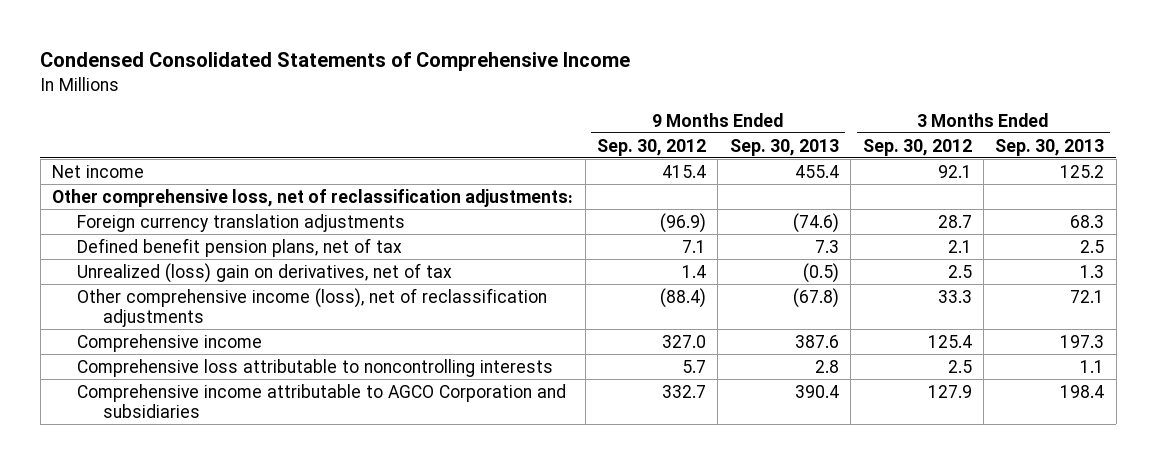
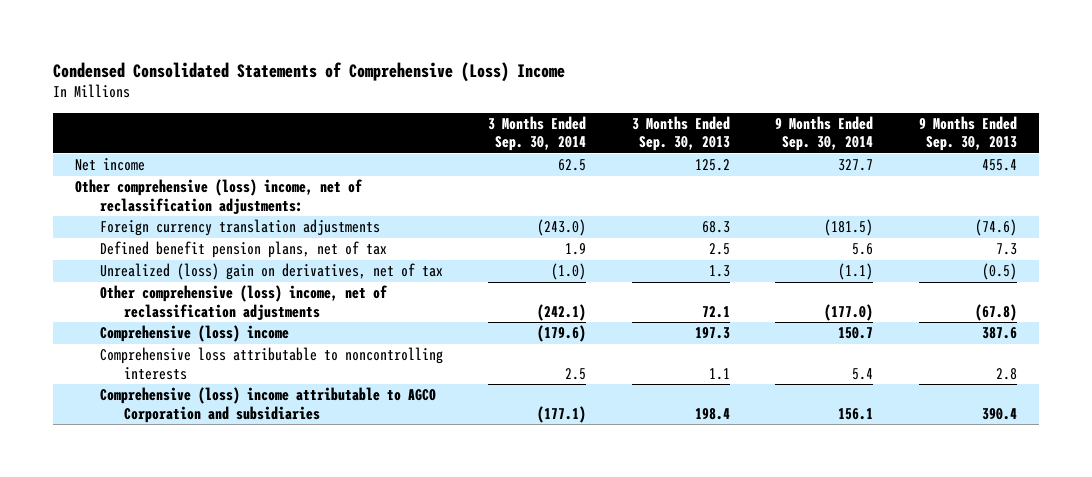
[40,52,631,72] Condensed Consolidated Statements of Comprehensive Income -> [52,61,565,82] Condensed Consolidated Statements of Comprehensive (Loss) Income
[597,138,707,156] Sep. 30, 2012 -> none
[862,138,972,156] Sep. 30, 2012 -> none
none -> [488,116,587,152] 3 Months Ended Sep. 30, 2014
none -> [775,116,874,152] 9 Months Ended Sep. 30, 2014
[52,188,574,207] Other comprehensive loss, net of reclassification adjustments: -> [75,179,364,214] Other comprehensive (loss) income, net of reclassification adjustments:
[77,287,548,327] Other comprehensive income (loss), net of reclassification adjustments -> [99,285,388,320] Other comprehensive (loss) income, net of reclassification adjustments
[77,333,263,352] Comprehensive income -> [99,325,289,343] Comprehensive (loss) income
[77,383,567,418] Comprehensive income attributable to AGCO Corporation and subsidiaries -> [99,387,436,423] Comprehensive (loss) income attributable to AGCO Corporation and subsidiaries

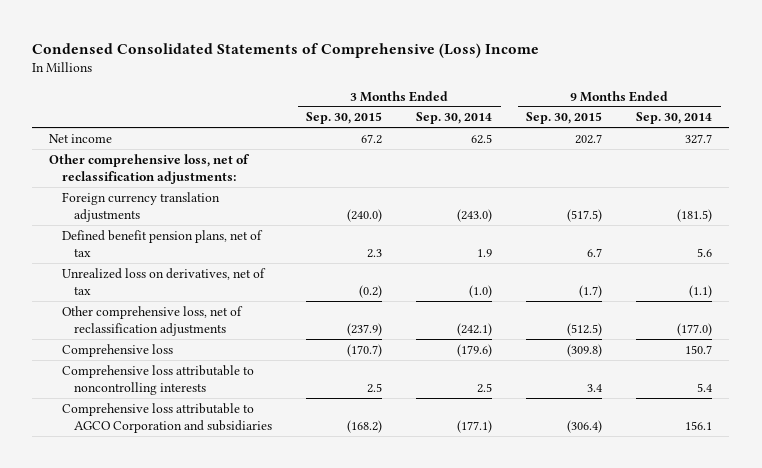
[631,116,730,152] 3 Months Ended Sep. 30, 2013 -> none
[918,116,1017,152] 9 Months Ended Sep. 30, 2013 -> none
none -> [306,112,383,125] Sep. 30, 2015
none -> [526,112,603,125] Sep. 30, 2015
[75,179,364,214] Other comprehensive (loss) income, net of reclassification adjustments: -> [49,153,251,184] Other comprehensive loss, net of reclassification adjustments:
[99,263,443,281] Unrealized (loss) gain on derivatives, net of tax -> [61,267,266,295] Unrealized loss on derivatives, net of tax
[99,285,388,320] Other comprehensive (loss) income, net of reclassification adjustments -> [61,305,243,336] Other comprehensive loss, net of reclassification adjustments
[99,325,289,343] Comprehensive (loss) income -> [61,343,173,357] Comprehensive loss
[99,387,436,423] Comprehensive (loss) income attributable to AGCO Corporation and subsidiaries -> [61,402,273,433] Comprehensive loss attributable to AGCO Corporation and subsidiaries

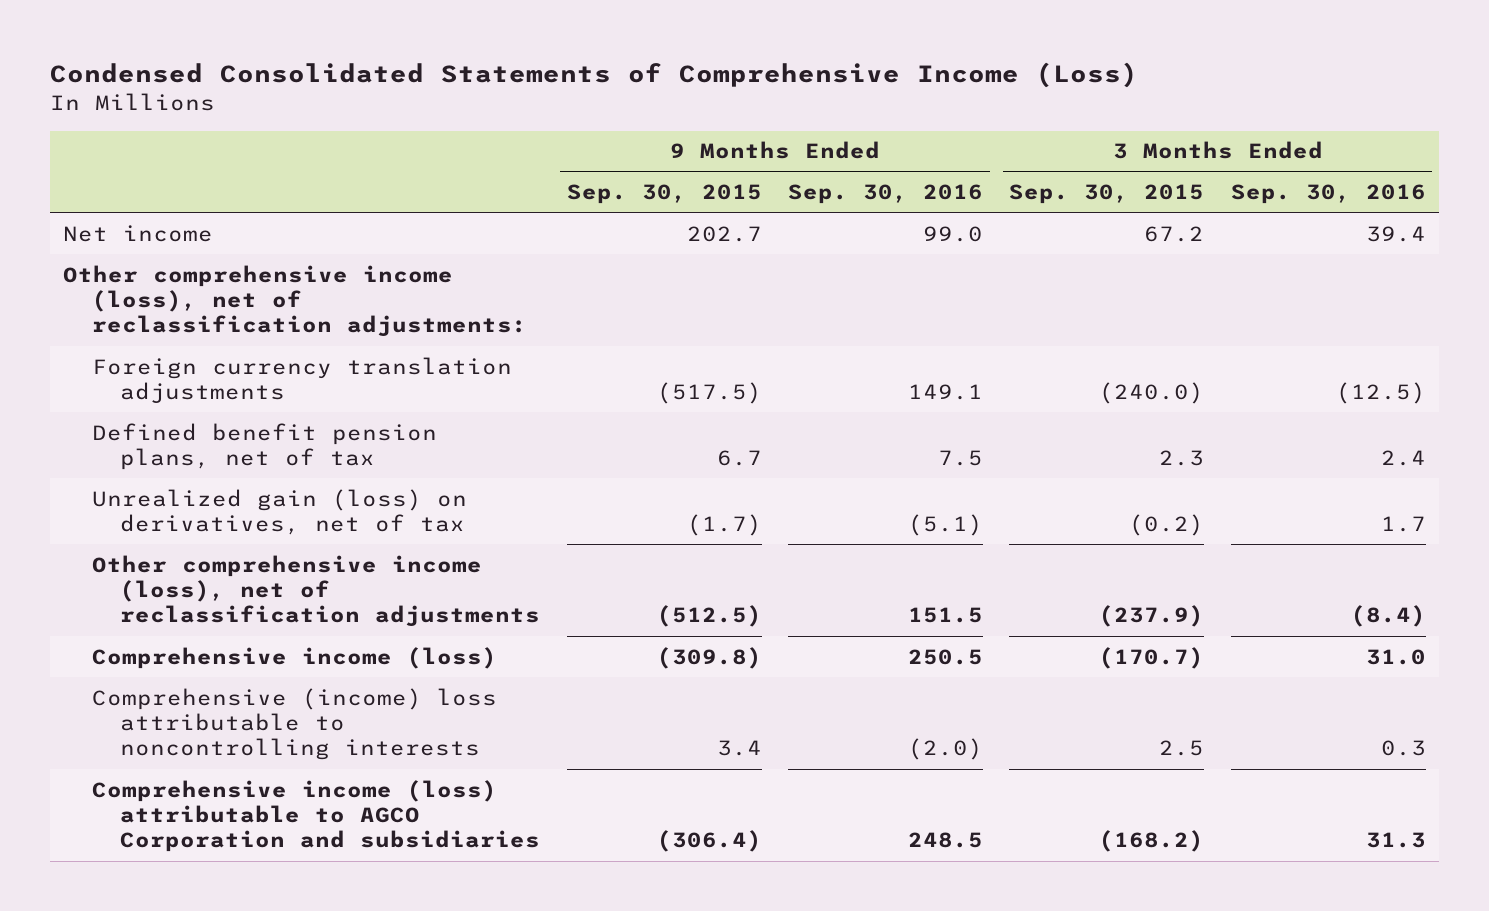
[32,42,540,58] Condensed Consolidated Statements of Comprehensive (Loss) Income -> [50,62,1139,89] Condensed Consolidated Statements of Comprehensive Income (Loss)
[416,112,493,125] Sep. 30, 2014 -> none
[636,112,713,125] Sep. 30, 2014 -> none
none -> [788,184,984,205] Sep. 30, 2016
none -> [1230,184,1426,205] Sep. 30, 2016
[49,153,251,184] Other comprehensive loss, net of reclassification adjustments: -> [63,264,527,338] Other comprehensive income (loss), net of reclassification adjustments:
[61,267,266,295] Unrealized loss on derivatives, net of tax -> [91,488,467,536] Unrealized gain (loss) on derivatives, net of tax
[61,305,243,336] Other comprehensive loss, net of reclassification adjustments -> [91,554,541,628] Other comprehensive income (loss), net of reclassification adjustments
[61,343,173,357] Comprehensive loss -> [91,646,497,669] Comprehensive income (loss)
[61,364,254,395] Comprehensive loss attributable to noncontrolling interests -> [91,687,497,761] Comprehensive (income) loss attributable to noncontrolling interests
[61,402,273,433] Comprehensive loss attributable to AGCO Corporation and subsidiaries -> [91,779,541,853] Comprehensive income (loss) attributable to AGCO Corporation and subsidiaries

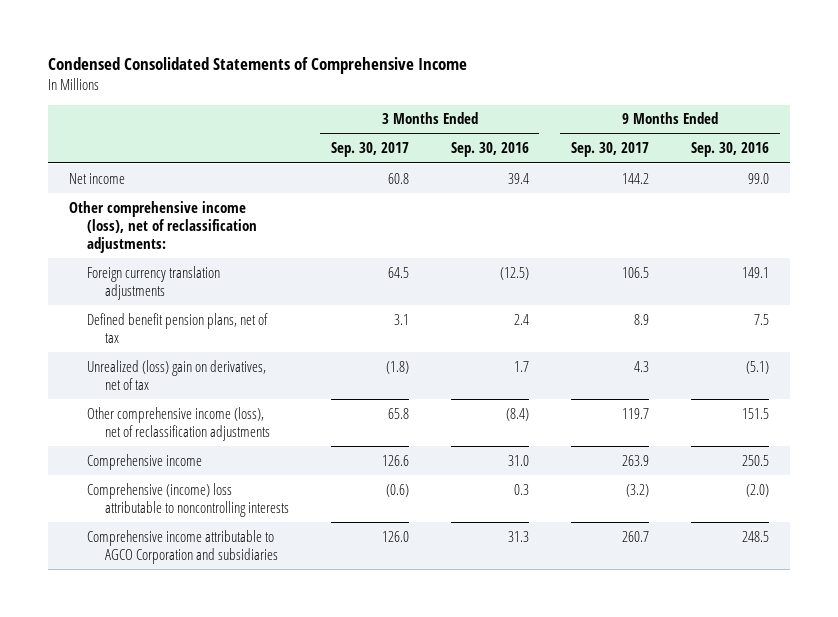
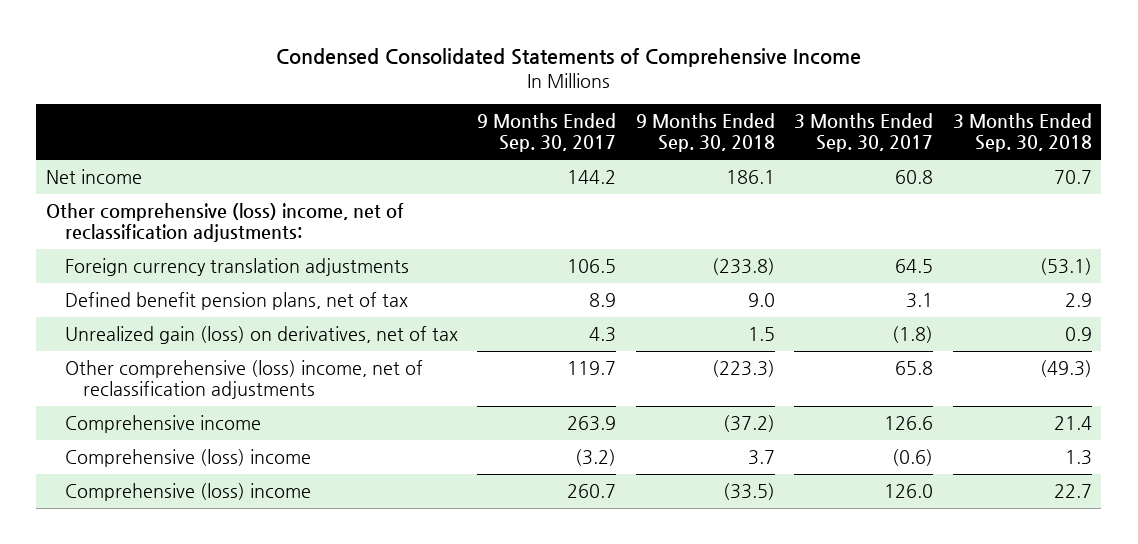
[450,142,529,158] Sep. 30, 2016 -> none
[691,142,770,158] Sep. 30, 2016 -> none
none -> [635,113,775,153] 9 Months Ended Sep. 30, 2018
none -> [952,113,1092,153] 3 Months Ended Sep. 30, 2018
[68,200,257,253] Other comprehensive income (loss), net of reclassification adjustments: -> [45,203,404,243] Other comprehensive (loss) income, net of reclassification adjustments:
[86,359,266,390] Unrealized (loss) gain on derivatives, net of tax -> [64,326,458,345] Unrealized gain (loss) on derivatives, net of tax
[86,406,270,441] Other comprehensive income (loss), net of reclassification adjustments -> [64,360,423,400] Other comprehensive (loss) income, net of reclassification adjustments
[86,482,289,517] Comprehensive (income) loss attributable to noncontrolling interests -> [64,449,311,468] Comprehensive (loss) income
[86,529,278,564] Comprehensive income attributable to AGCO Corporation and subsidiaries -> [64,483,311,502] Comprehensive (loss) income

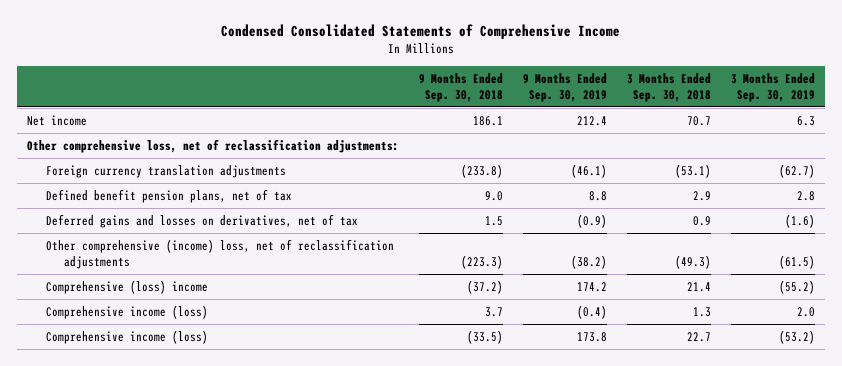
[477,113,617,153] 9 Months Ended Sep. 30, 2017 -> none
[794,113,934,153] 3 Months Ended Sep. 30, 2017 -> none
none -> [522,73,607,102] 9 Months Ended Sep. 30, 2019
none -> [731,73,816,102] 3 Months Ended Sep. 30, 2019
[45,203,404,243] Other comprehensive (loss) income, net of reclassification adjustments: -> [26,139,399,154] Other comprehensive loss, net of reclassification adjustments:
[64,326,458,345] Unrealized gain (loss) on derivatives, net of tax -> [45,214,358,229] Deferred gains and losses on derivatives, net of tax
[64,360,423,400] Other comprehensive (loss) income, net of reclassification adjustments -> [45,239,394,269] Other comprehensive (income) loss, net of reclassification adjustments
[64,415,261,434] Comprehensive income -> [45,280,208,295] Comprehensive (loss) income
[64,449,311,468] Comprehensive (loss) income -> [45,305,208,320] Comprehensive income (loss)
[64,483,311,502] Comprehensive (loss) income -> [45,330,208,345] Comprehensive income (loss)

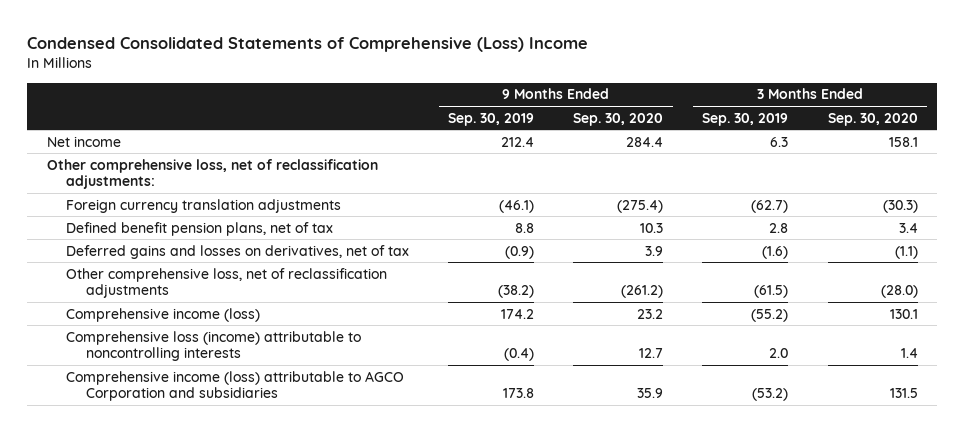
[220,24,620,40] Condensed Consolidated Statements of Comprehensive Income -> [27,37,589,53] Condensed Consolidated Statements of Comprehensive (Loss) Income
[418,73,503,102] 9 Months Ended Sep. 30, 2018 -> none
[626,73,711,102] 3 Months Ended Sep. 30, 2018 -> none
none -> [573,112,664,126] Sep. 30, 2020
none -> [827,112,918,126] Sep. 30, 2020
[45,239,394,269] Other comprehensive (income) loss, net of reclassification adjustments -> [66,267,388,299] Other comprehensive loss, net of reclassification adjustments
[45,280,208,295] Comprehensive (loss) income -> [66,307,261,322] Comprehensive income (loss)
[45,305,208,320] Comprehensive income (loss) -> [66,330,362,362] Comprehensive loss (income) attributable to noncontrolling interests
[45,330,208,345] Comprehensive income (loss) -> [66,370,405,402] Comprehensive income (loss) attributable to AGCO Corporation and subsidiaries

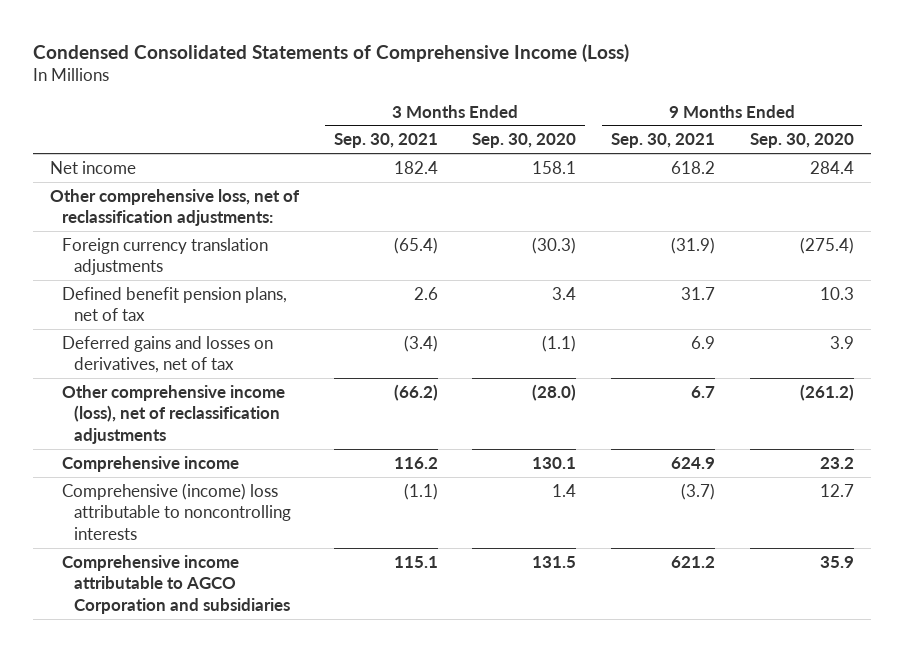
[27,37,589,53] Condensed Consolidated Statements of Comprehensive (Loss) Income -> [32,43,629,62] Condensed Consolidated Statements of Comprehensive Income (Loss)
[448,112,535,126] Sep. 30, 2019 -> none
[702,112,789,126] Sep. 30, 2019 -> none
none -> [333,133,438,149] Sep. 30, 2021
none -> [611,133,716,149] Sep. 30, 2021
[66,267,388,299] Other comprehensive loss, net of reclassification adjustments -> [62,384,286,444] Other comprehensive income (loss), net of reclassification adjustments
[66,307,261,322] Comprehensive income (loss) -> [62,455,240,472] Comprehensive income
[66,330,362,362] Comprehensive loss (income) attributable to noncontrolling interests -> [62,482,292,540] Comprehensive (income) loss attributable to noncontrolling interests
[66,370,405,402] Comprehensive income (loss) attributable to AGCO Corporation and subsidiaries -> [62,554,291,614] Comprehensive income attributable to AGCO Corporation and subsidiaries

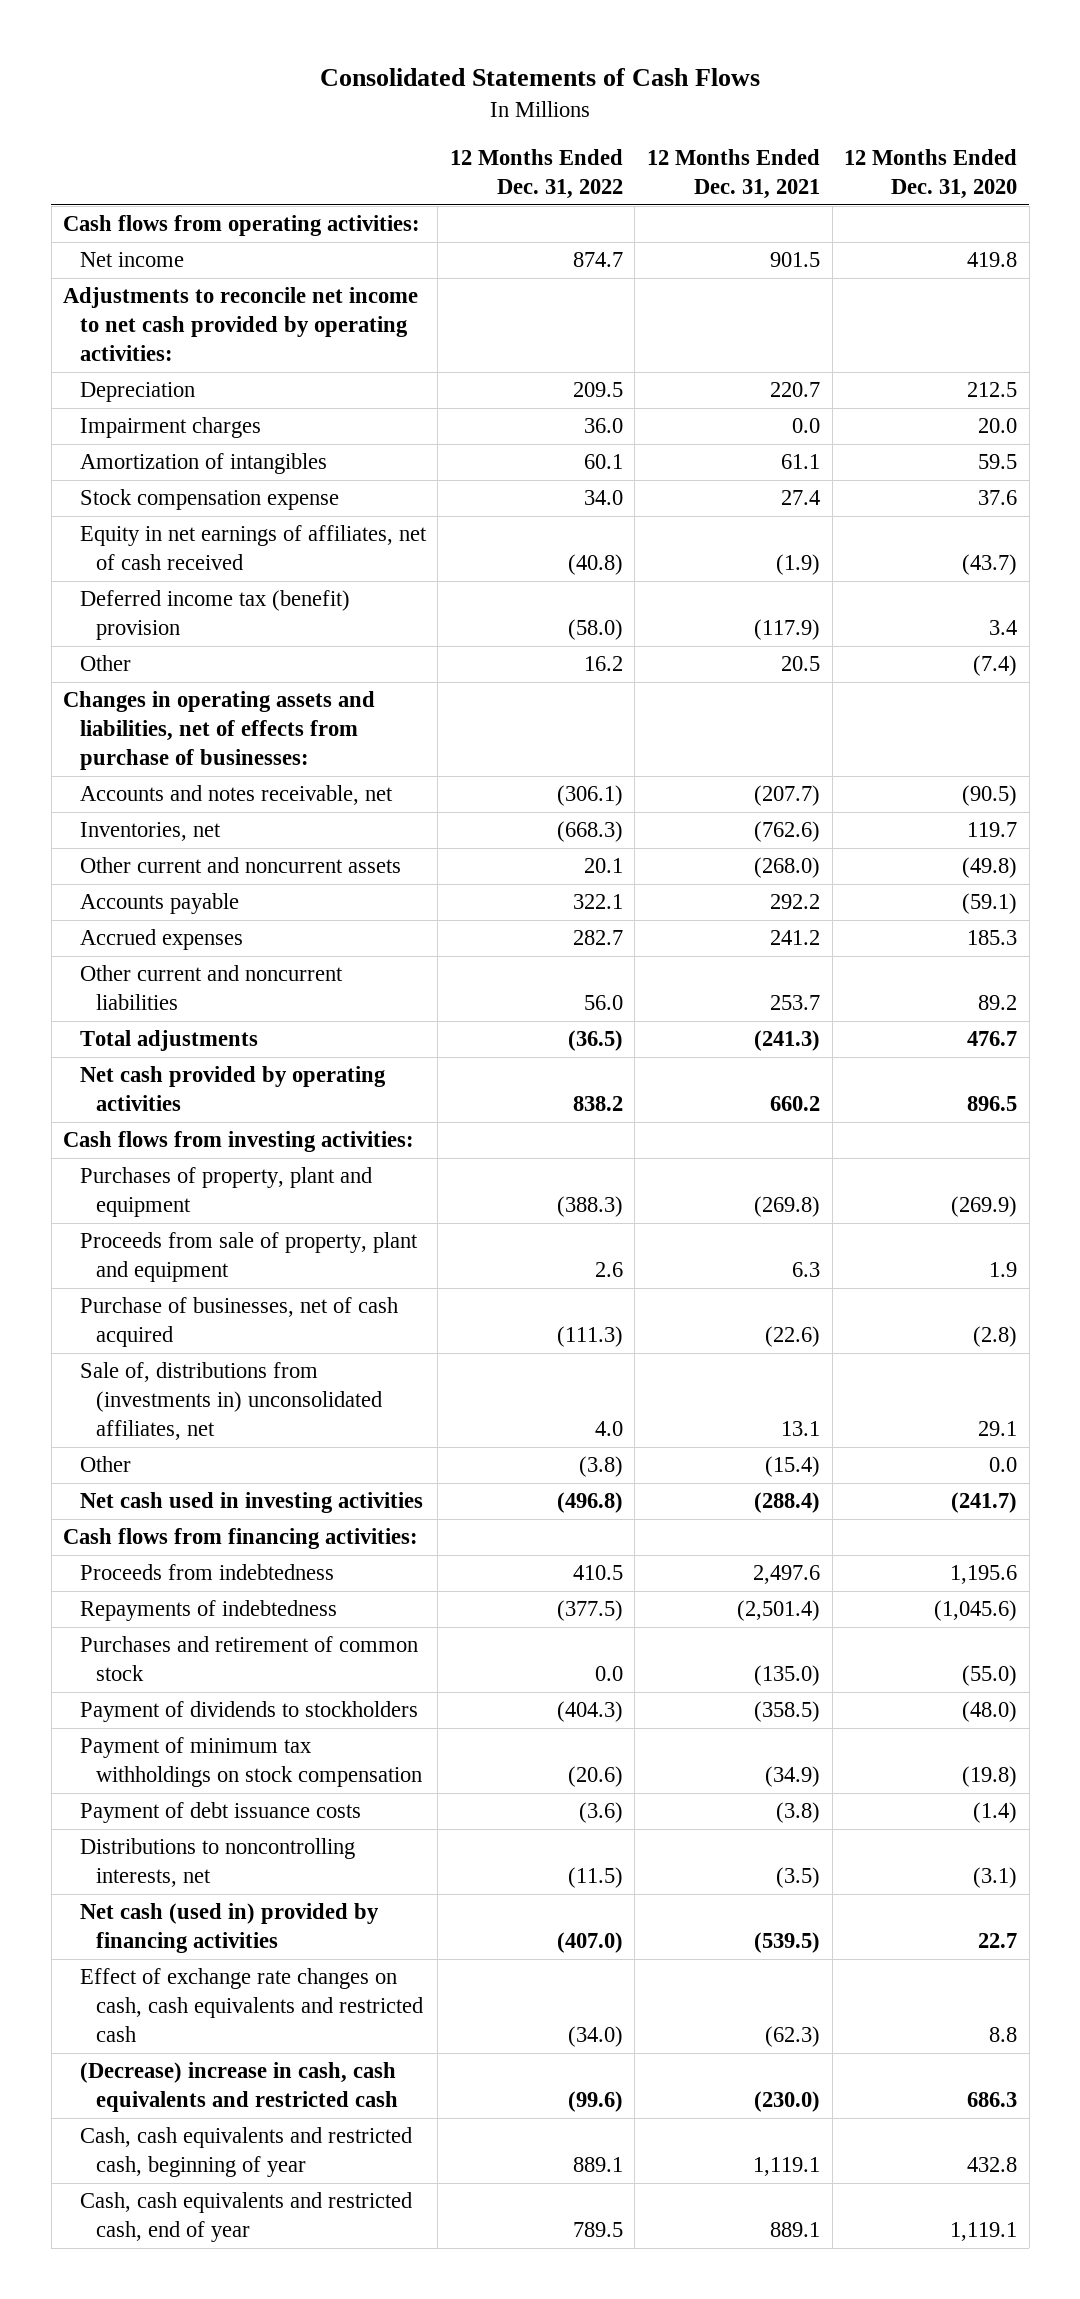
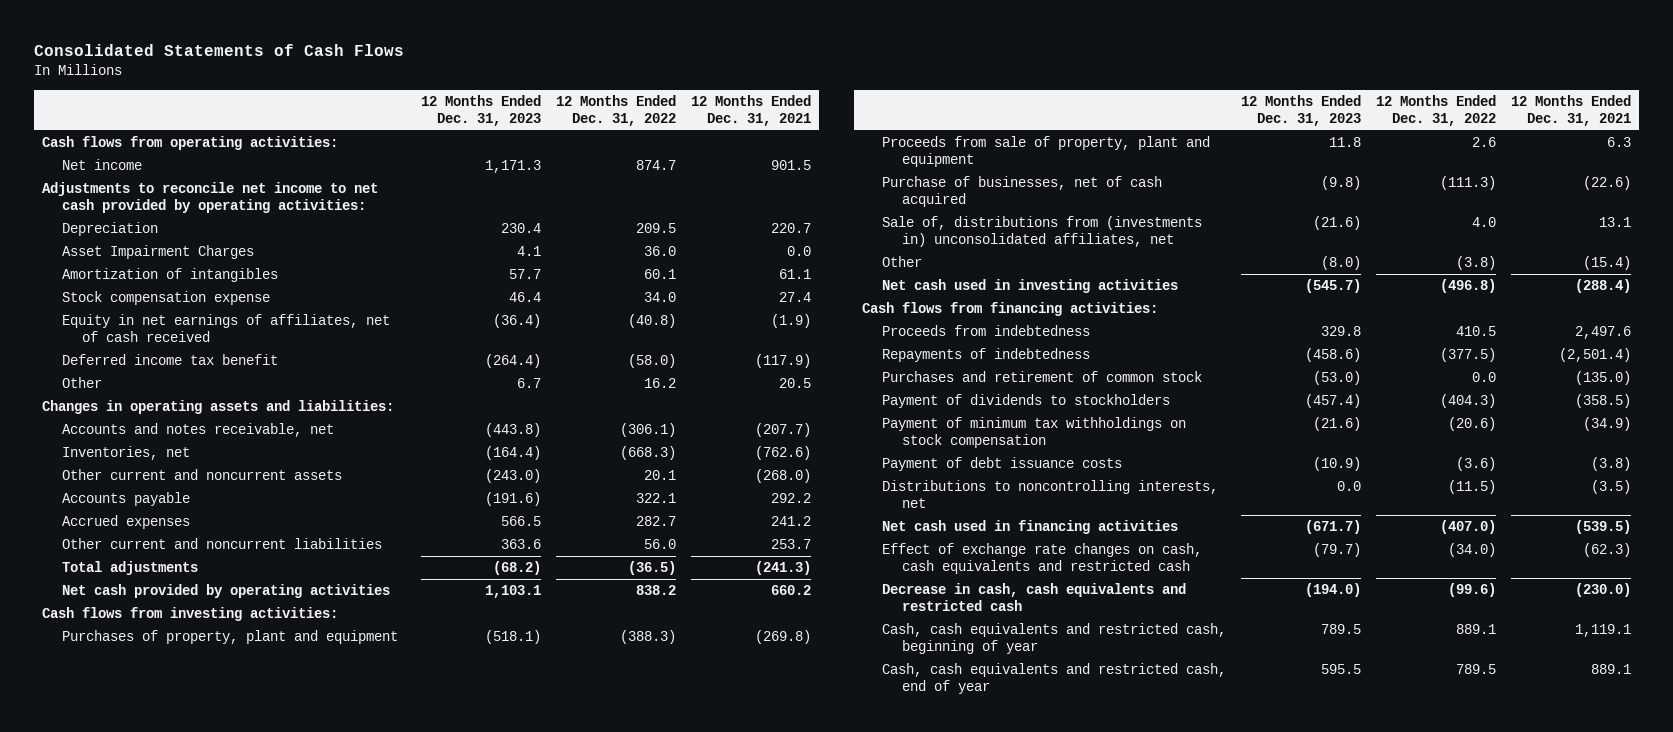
[844,148,1018,199] 12 Months Ended Dec. 31, 2020 -> none
none -> [421,94,542,126] 12 Months Ended Dec. 31, 2023
[79,417,261,439] Impairment charges -> [62,245,255,260] Asset Impairment Charges
[79,590,350,641] Deferred income tax (benefit) provision -> [62,354,279,366] Deferred income tax benefit
[63,691,376,771] Changes in operating assets and liabilities, net of effects from purchase of businesses: -> [42,400,395,415] Changes in operating assets and liabilities:
[79,1903,379,1954] Net cash (used in) provided by financing activities -> [881,520,1178,535] Net cash used in financing activities
[79,2062,399,2113] (Decrease) increase in cash, cash equivalents and restricted cash -> [881,583,1186,612] Decrease in cash, cash equivalents and restricted cash

